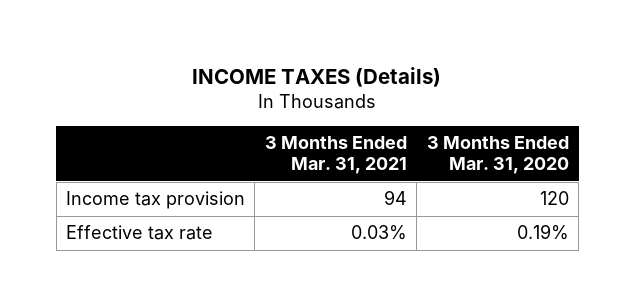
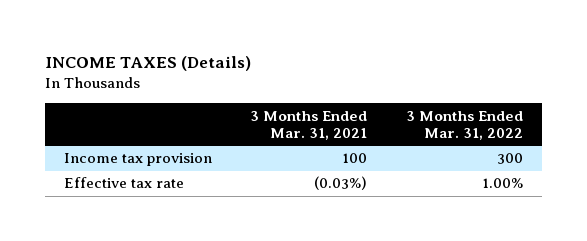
[426,136,569,175] 3 Months Ended Mar. 31, 2020 -> none
none -> [405,110,523,141] 3 Months Ended Mar. 31, 2022
[383,190,407,206] 94 -> [342,153,368,164] 100
[350,225,407,241] 0.03% -> [314,176,368,191] (0.03%)

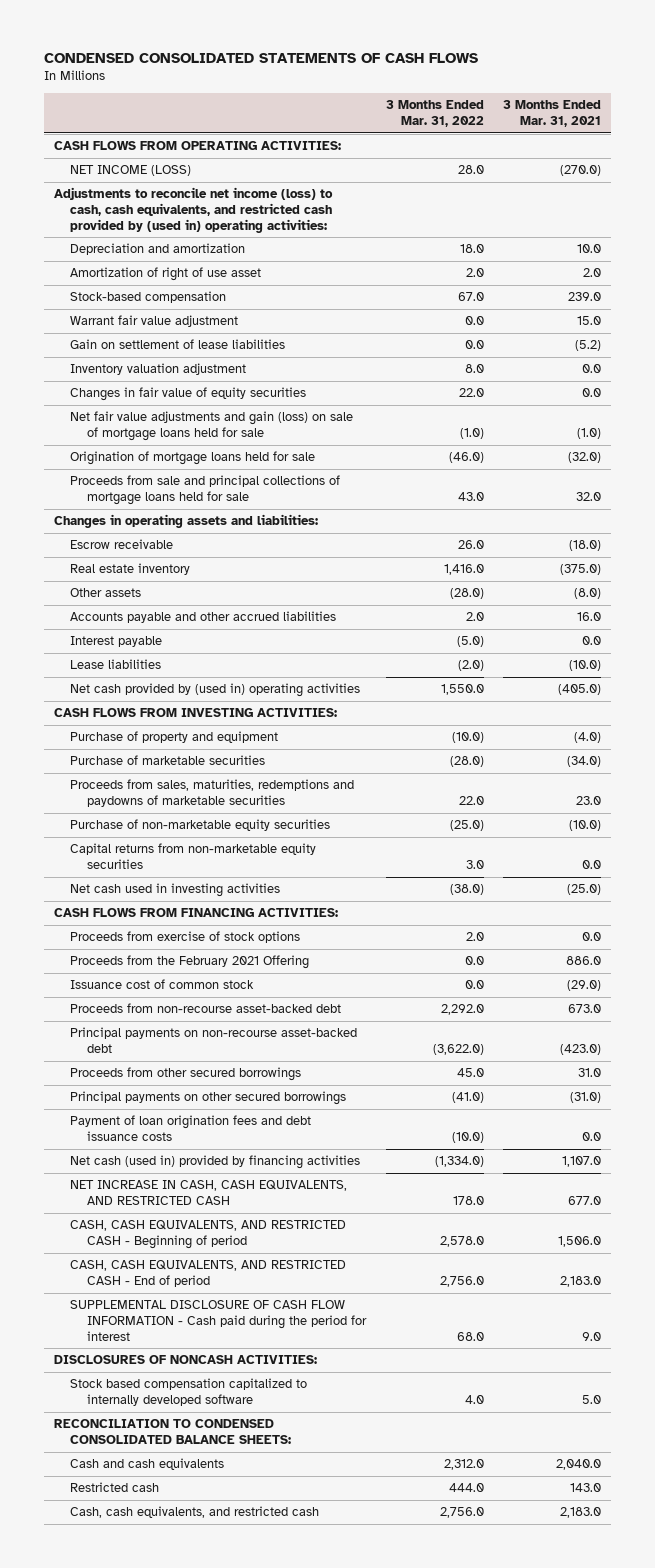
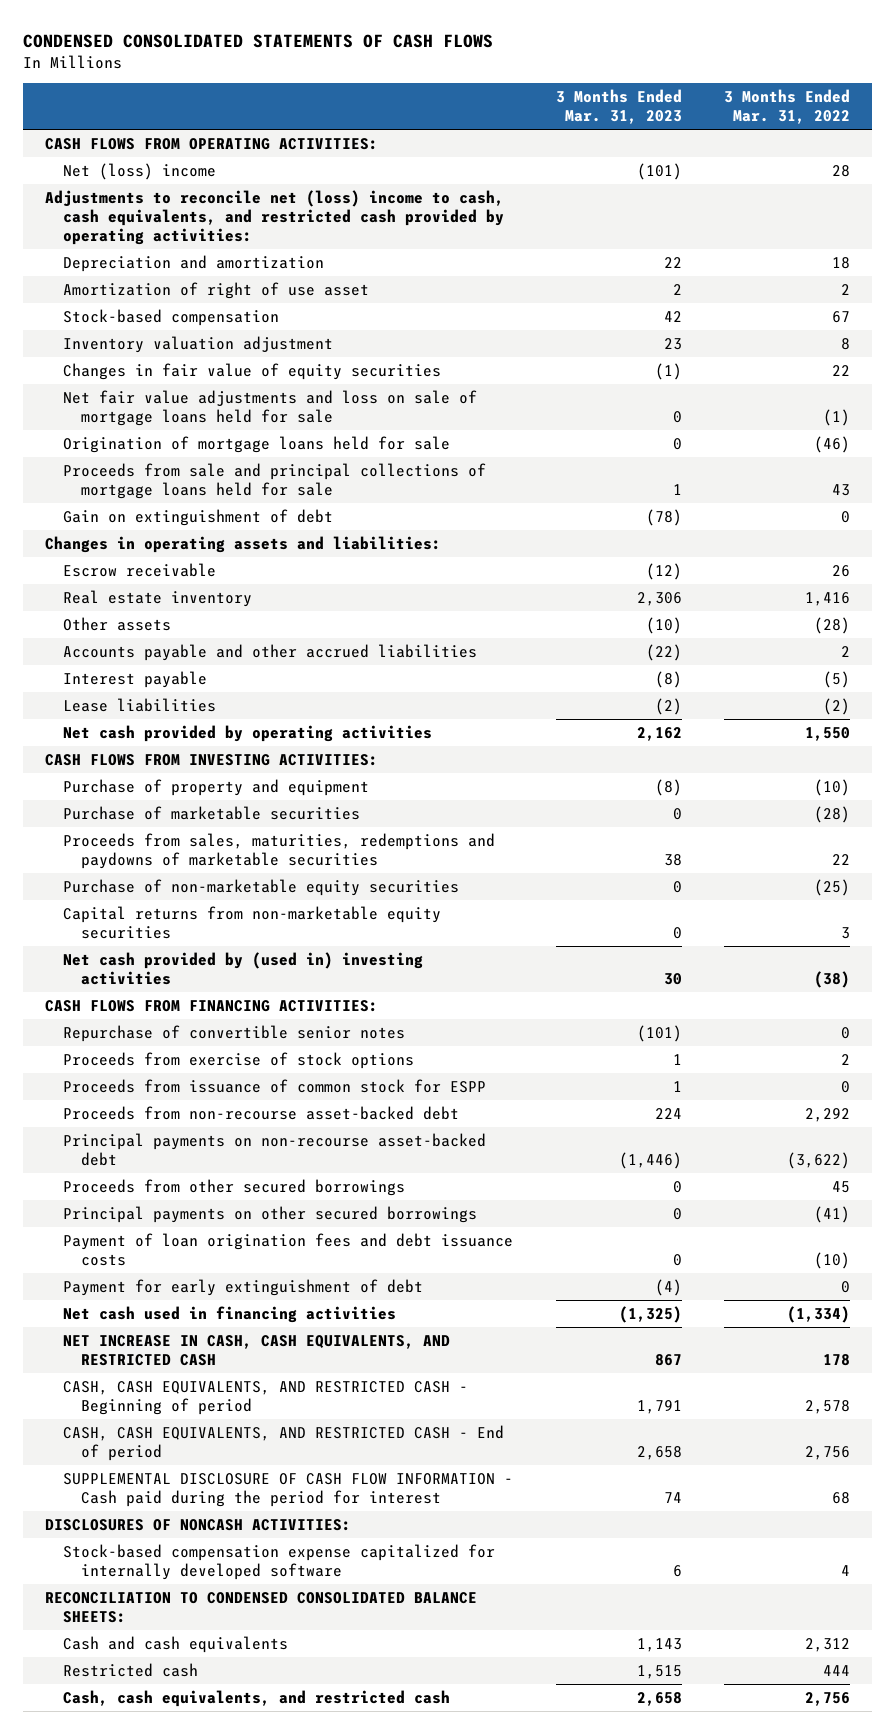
[503,100,602,128] 3 Months Ended Mar. 31, 2021 -> none
none -> [555,89,682,125] 3 Months Ended Mar. 31, 2023
[70,315,239,328] Warrant fair value adjustment -> none
[70,339,286,350] Gain on settlement of lease liabilities -> none
[70,165,192,177] NET INCOME (LOSS) -> [62,162,216,180] Net (loss) income
[457,165,484,175] 28.0 -> [832,164,851,177] 28
[53,187,333,233] Adjustments to reconcile net income (loss) to cash, cash equivalents, and restricted cash provided by (used in) operating activities: -> [44,189,504,246] Adjustments to reconcile net (loss) income to cash, cash equivalents, and restricted cash provided by operating activities:
[459,244,484,254] 18.0 -> [832,256,851,269] 18
[465,268,484,278] 2.0 -> [841,283,851,295] 2
[457,292,484,302] 67.0 -> [832,310,851,323] 67
[464,364,484,374] 8.0 -> [841,337,851,350] 8
[458,388,484,398] 22.0 -> [832,364,851,376] 22
[70,411,354,442] Net fair value adjustments and gain (loss) on sale of mortgage loans held for sale -> [62,389,477,426] Net fair value adjustments and loss on sale of mortgage loans held for sale
[459,428,484,440] (1.0) -> [823,408,851,426] (1)
[448,452,484,464] (46.0) -> [814,435,851,453] (46)
[457,492,484,502] 43.0 -> [832,483,851,496] 43
none -> [62,508,333,526] Gain on extinguishment of debt
[457,540,484,550] 26.0 -> [832,564,851,577] 26
[443,564,484,576] 1,416.0 -> [805,591,851,606] 1,416
[449,588,484,600] (28.0) -> [814,616,851,634] (28)
[465,612,484,622] 2.0 -> [841,645,851,657] 2
[456,636,484,648] (5.0) -> [823,670,851,688] (5)
[457,660,484,672] (2.0) -> [823,697,851,715] (2)
[70,683,361,698] Net cash provided by (used in) operating activities -> [62,724,432,742] Net cash provided by operating activities
[440,684,484,696] 1,550.0 -> [805,726,851,741] 1,550
[451,732,484,744] (10.0) -> [814,778,851,796] (10)
[449,756,484,768] (28.0) -> [814,805,851,823] (28)
[458,796,484,806] 22.0 -> [832,853,851,865] 22
[449,820,484,832] (25.0) -> [814,878,851,896] (25)
[465,860,484,870] 3.0 -> [841,926,851,939] 3
[70,883,281,898] Net cash used in investing activities -> [62,951,423,985] Net cash provided by (used in) investing activities
[449,884,484,896] (38.0) -> [814,970,851,988] (38)
[70,955,310,970] Proceeds from the February 2021 Offering -> none
[70,979,255,990] Issuance cost of common stock -> none
none -> [62,1024,405,1042] Repurchase of convertible senior notes
[465,932,484,942] 2.0 -> [841,1053,851,1065] 2
none -> [62,1078,486,1093] Proceeds from issuance of common stock for ESPP
[440,1004,484,1016] 2,292.0 -> [805,1107,851,1122] 2,292
[432,1044,484,1056] (3,622.0) -> [787,1151,851,1169] (3,622)
[456,1068,484,1078] 45.0 -> [832,1180,851,1193] 45
[451,1092,484,1104] (41.0) -> [814,1205,851,1223] (41)
[451,1132,484,1144] (10.0) -> [814,1251,851,1269] (10)
none -> [62,1278,423,1296] Payment for early extinguishment of debt
[70,1155,361,1170] Net cash (used in) provided by financing activities -> [62,1305,396,1323] Net cash used in financing activities
[434,1156,484,1168] (1,334.0) -> [787,1305,851,1323] (1,334)
[452,1196,484,1206] 178.0 -> [823,1353,851,1366] 178
[439,1236,484,1248] 2,578.0 -> [805,1399,851,1414] 2,578
[439,1276,484,1288] 2,756.0 -> [805,1445,851,1460] 2,756
[456,1331,484,1341] 68.0 -> [832,1491,851,1504] 68
[70,1378,308,1407] Stock based compensation capitalized to internally developed software -> [62,1543,495,1580] Stock-based compensation expense capitalized for internally developed software
[464,1395,484,1405] 4.0 -> [841,1564,851,1576] 4
[443,1459,484,1471] 2,312.0 -> [805,1637,851,1652] 2,312
[448,1483,484,1493] 444.0 -> [823,1664,851,1676] 444
[439,1507,484,1519] 2,756.0 -> [805,1691,851,1706] 2,756

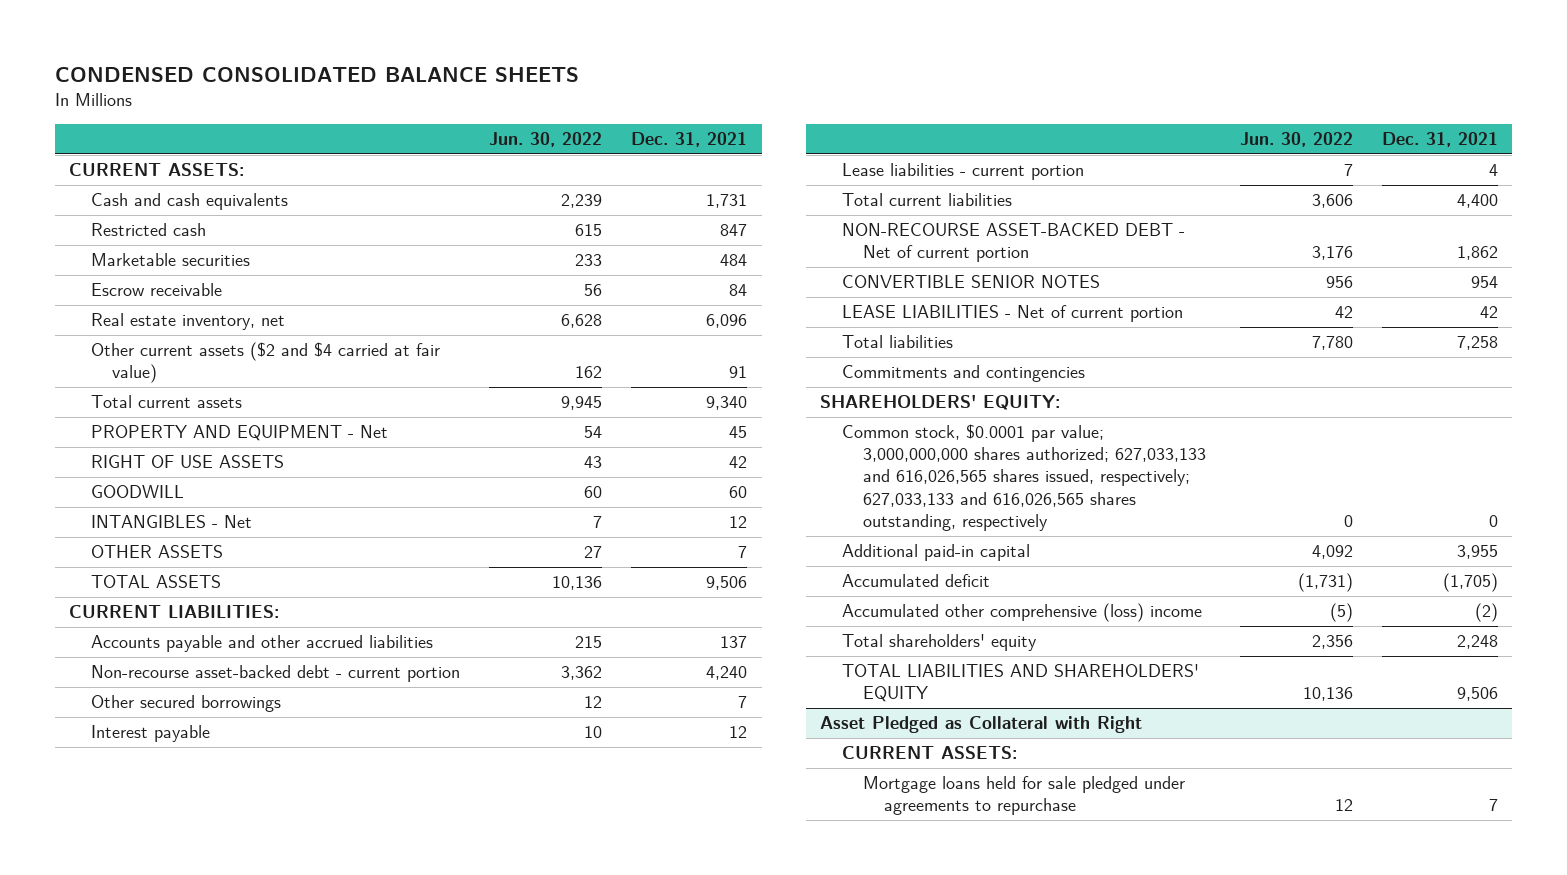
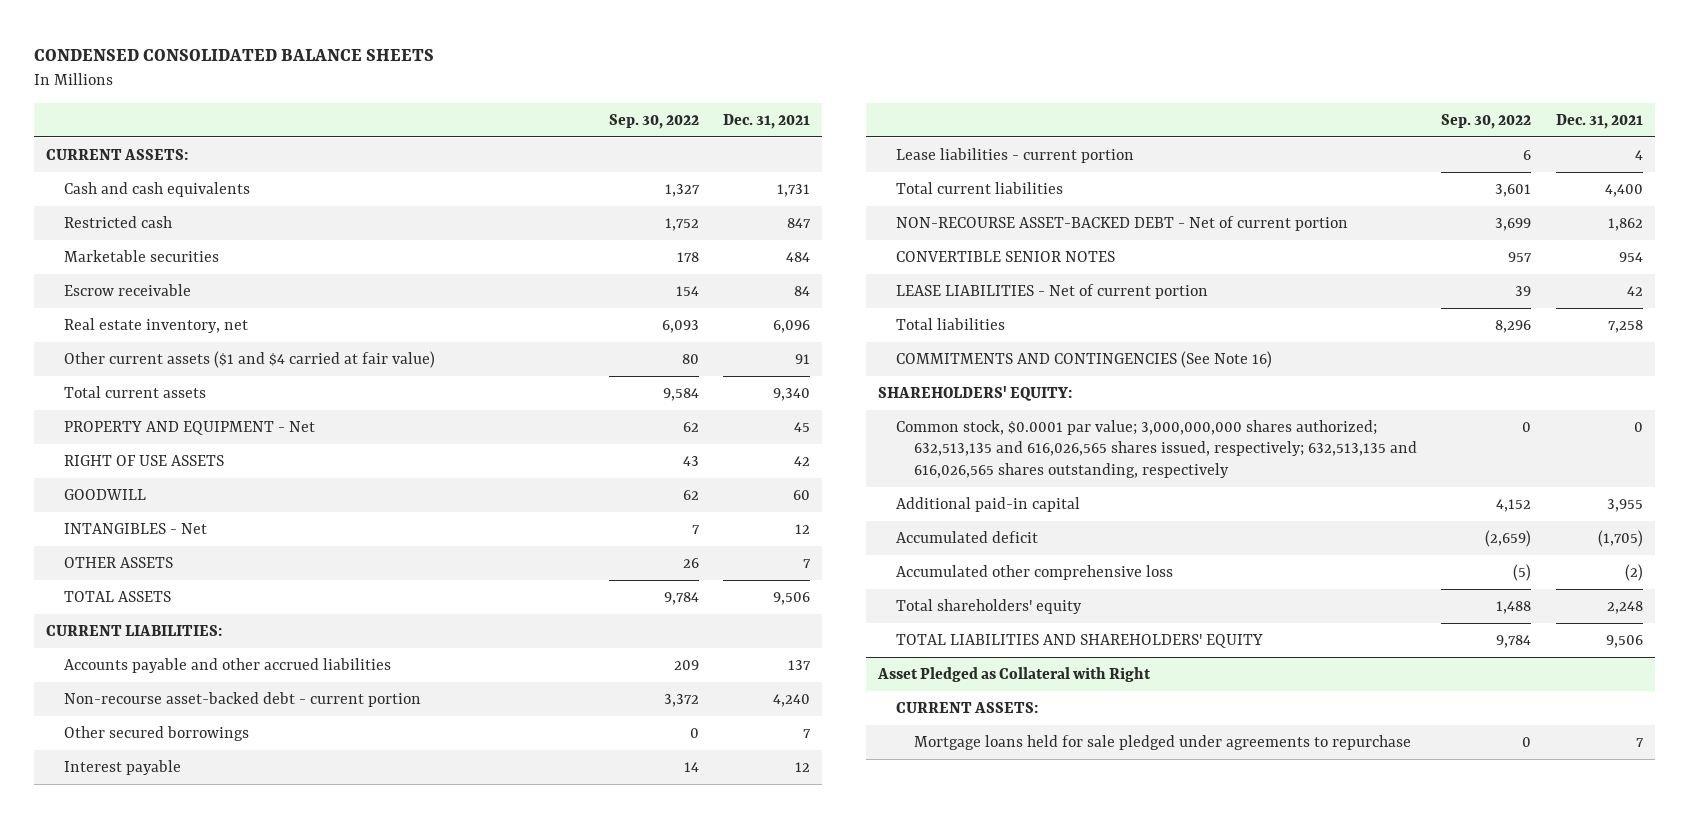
[488,131,602,147] Jun. 30, 2022 -> none
none -> [609,113,700,129] Sep. 30, 2022
[90,342,440,384] Other current assets ($2 and $4 carried at fair value) -> [63,350,435,368] Other current assets ($1 and $4 carried at fair value)
[841,365,1085,383] Commitments and contingencies -> [896,350,1273,368] COMMITMENTS AND CONTINGENCIES (See Note 16)
[841,424,1206,531] Common stock, $0.0001 par value; 3,000,000,000 shares authorized; 627,033,133 and 616,026,565 shares issued, respectively; 627,033,133 and 616,026,565 shares outstanding, respectively -> [896,419,1418,478] Common stock, $0.0001 par value; 3,000,000,000 shares authorized; 632,513,135 and 616,026,565 shares issued, respectively; 632,513,135 and 616,026,565 shares outstanding, respectively
[841,603,1202,623] Accumulated other comprehensive (loss) income -> [896,564,1174,580] Accumulated other comprehensive loss

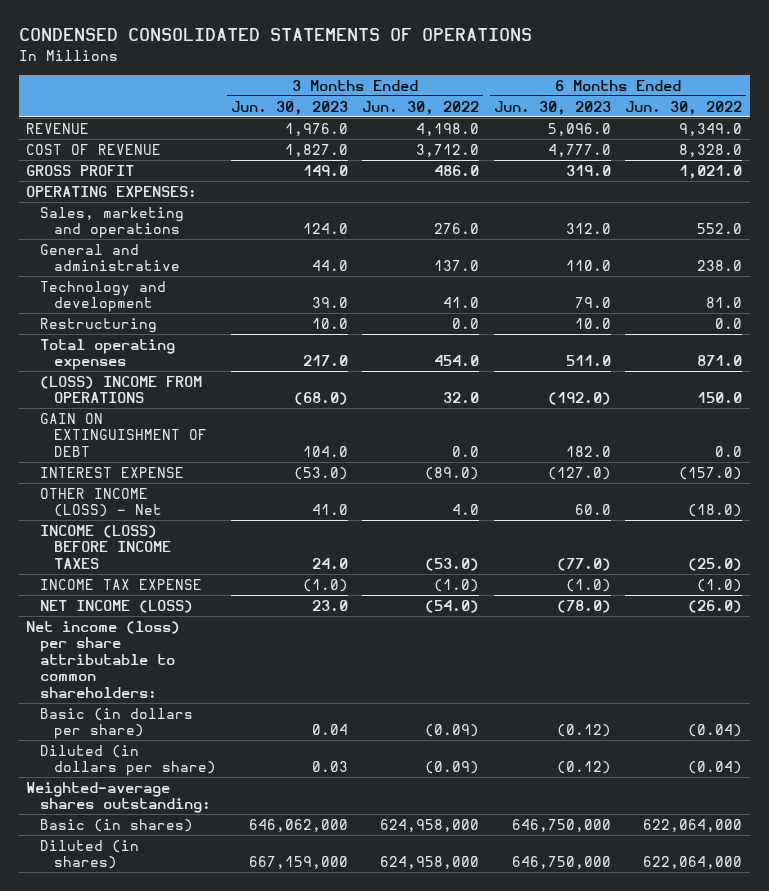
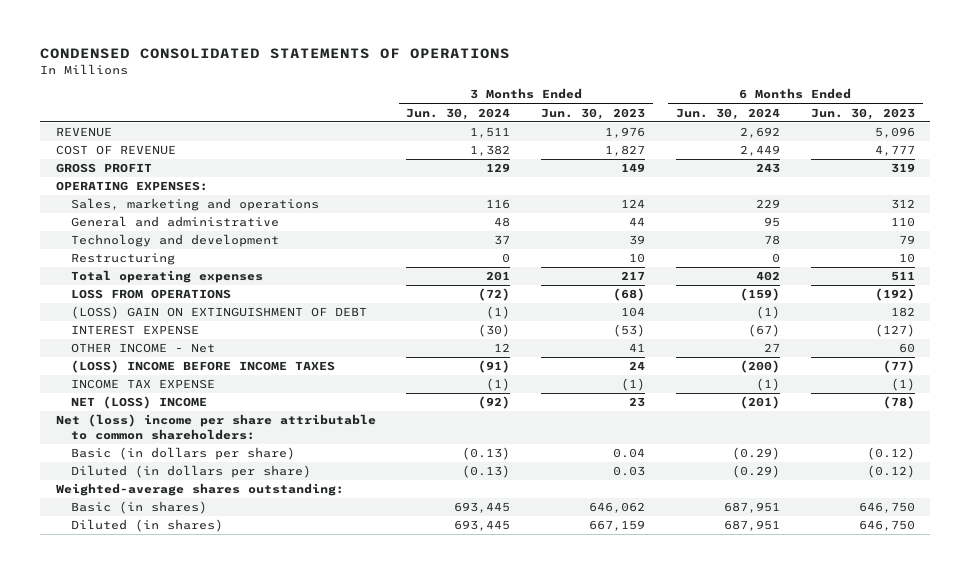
[362,100,480,115] Jun. 30, 2022 -> none
[625,100,743,115] Jun. 30, 2022 -> none
none -> [406,107,511,120] Jun. 30, 2024
none -> [676,107,781,120] Jun. 30, 2024
[284,122,348,136] 1,976.0 -> [605,127,646,139] 1,976
[547,122,611,136] 5,096.0 -> [874,127,915,139] 5,096
[284,143,348,157] 1,827.0 -> [605,145,646,157] 1,827
[547,143,611,157] 4,777.0 -> [874,145,915,157] 4,777
[302,164,348,176] 149.0 -> [621,163,646,173] 149
[565,164,611,176] 319.0 -> [890,163,915,174] 319
[302,223,348,235] 124.0 -> [621,199,646,209] 124
[565,223,611,235] 312.0 -> [890,199,915,210] 312
[311,260,348,272] 44.0 -> [629,217,646,227] 44
[565,260,611,272] 110.0 -> [890,217,915,228] 110
[311,297,348,309] 39.0 -> [629,235,646,246] 39
[574,297,611,309] 79.0 -> [898,235,915,245] 79
[311,317,348,329] 10.0 -> [629,253,646,264] 10
[574,317,611,329] 10.0 -> [898,253,915,264] 10
[302,355,348,367] 217.0 -> [621,271,646,281] 217
[565,355,611,367] 511.0 -> [890,271,915,282] 511
[40,375,203,404] (LOSS) INCOME FROM OPERATIONS -> [71,289,232,300] LOSS FROM OPERATIONS
[293,392,348,406] (68.0) -> [613,288,646,302] (68)
[547,392,611,406] (192.0) -> [874,288,915,302] (192)
[40,412,208,457] GAIN ON EXTINGUISHMENT OF DEBT -> [71,306,368,320] (LOSS) GAIN ON EXTINGUISHMENT OF DEBT
[302,445,348,457] 104.0 -> [621,307,646,318] 104
[565,445,611,457] 182.0 -> [890,307,915,318] 182
[293,466,348,480] (53.0) -> [613,324,646,338] (53)
[547,466,611,480] (127.0) -> [874,324,915,338] (127)
[40,487,163,518] OTHER INCOME (LOSS) - Net -> [71,343,216,354] OTHER INCOME - Net
[311,504,348,516] 41.0 -> [629,343,646,353] 41
[574,504,611,516] 60.0 -> [898,343,915,354] 60
[40,524,172,569] INCOME (LOSS) BEFORE INCOME TAXES -> [71,360,336,374] (LOSS) INCOME BEFORE INCOME TAXES
[311,557,348,569] 24.0 -> [629,361,646,371] 24
[556,557,611,571] (77.0) -> [882,360,915,374] (77)
[302,578,348,592] (1.0) -> [621,378,646,392] (1)
[565,578,611,592] (1.0) -> [890,378,915,392] (1)
[40,599,194,613] NET INCOME (LOSS) -> [71,396,208,410] NET (LOSS) INCOME
[311,599,348,611] 23.0 -> [629,397,646,408] 23
[556,599,611,613] (78.0) -> [882,396,915,410] (78)
[26,620,181,698] Net income (loss) per share attributable to common shareholders: -> [55,414,376,440] Net (loss) income per share attributable to common shareholders:
[248,818,348,832] 646,062,000 -> [589,502,646,514] 646,062
[511,818,611,832] 646,750,000 -> [858,502,915,514] 646,750
[248,856,348,870] 667,159,000 -> [589,520,646,532] 667,159
[511,856,611,870] 646,750,000 -> [858,520,915,532] 646,750

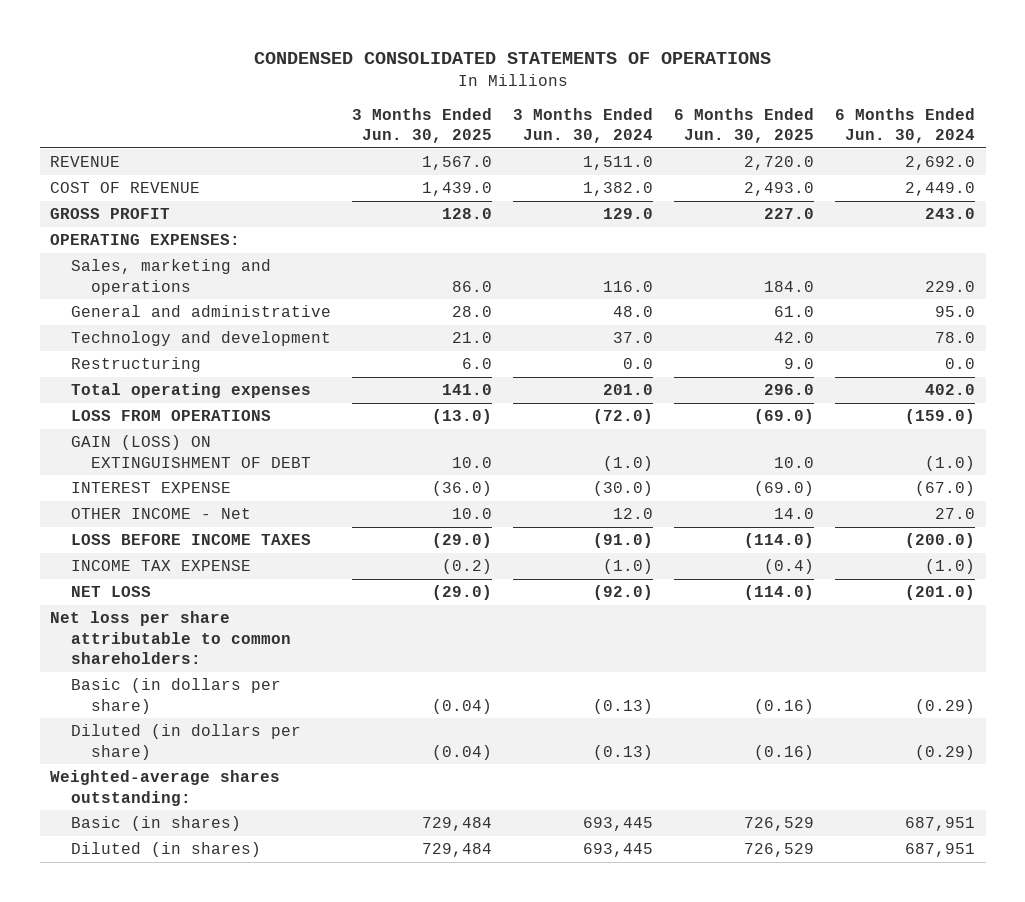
[541,107,646,120] Jun. 30, 2023 -> none
[810,107,915,120] Jun. 30, 2023 -> none
none -> [351,107,492,144] 3 Months Ended Jun. 30, 2025
none -> [673,107,814,144] 6 Months Ended Jun. 30, 2025
[470,127,511,139] 1,511 -> [582,156,653,171] 1,511.0
[740,127,781,139] 2,692 -> [905,156,976,171] 2,692.0
[470,145,511,157] 1,382 -> [582,182,653,197] 1,382.0
[740,145,781,157] 2,449 -> [905,182,976,197] 2,449.0
[486,163,511,173] 129 -> [602,208,653,220] 129.0
[756,163,781,174] 243 -> [925,208,976,220] 243.0
[486,199,511,210] 116 -> [602,280,653,292] 116.0
[756,199,781,209] 229 -> [925,280,976,292] 229.0
[494,217,511,228] 48 -> [612,306,653,318] 48.0
[764,217,781,228] 95 -> [935,306,976,318] 95.0
[494,235,511,246] 37 -> [612,332,653,344] 37.0
[764,235,781,246] 78 -> [935,332,976,344] 78.0
[502,253,511,264] 0 -> [622,358,653,370] 0.0
[772,253,781,264] 0 -> [945,358,976,370] 0.0
[486,271,511,282] 201 -> [602,384,653,396] 201.0
[756,271,781,282] 402 -> [925,384,976,396] 402.0
[478,288,511,302] (72) -> [592,409,653,425] (72.0)
[740,288,781,302] (159) -> [905,409,976,425] (159.0)
[71,306,368,320] (LOSS) GAIN ON EXTINGUISHMENT OF DEBT -> [70,435,311,468] GAIN (LOSS) ON EXTINGUISHMENT OF DEBT
[486,306,511,320] (1) -> [602,455,653,471] (1.0)
[756,306,781,320] (1) -> [925,455,976,471] (1.0)
[478,324,511,338] (30) -> [592,481,653,497] (30.0)
[748,324,781,338] (67) -> [915,481,976,497] (67.0)
[494,343,511,353] 12 -> [612,508,653,520] 12.0
[764,343,781,353] 27 -> [935,508,976,520] 27.0
[71,360,336,374] (LOSS) INCOME BEFORE INCOME TAXES -> [70,534,311,546] LOSS BEFORE INCOME TAXES
[478,360,511,374] (91) -> [592,533,653,549] (91.0)
[740,360,781,374] (200) -> [905,533,976,549] (200.0)
[486,378,511,392] (1) -> [602,559,653,575] (1.0)
[756,378,781,392] (1) -> [925,559,976,575] (1.0)
[71,396,208,410] NET (LOSS) INCOME -> [70,586,151,598] NET LOSS
[478,396,511,410] (92) -> [592,585,653,601] (92.0)
[740,396,781,410] (201) -> [905,585,976,601] (201.0)
[55,414,376,440] Net (loss) income per share attributable to common shareholders: -> [50,611,291,665] Net loss per share attributable to common shareholders:

